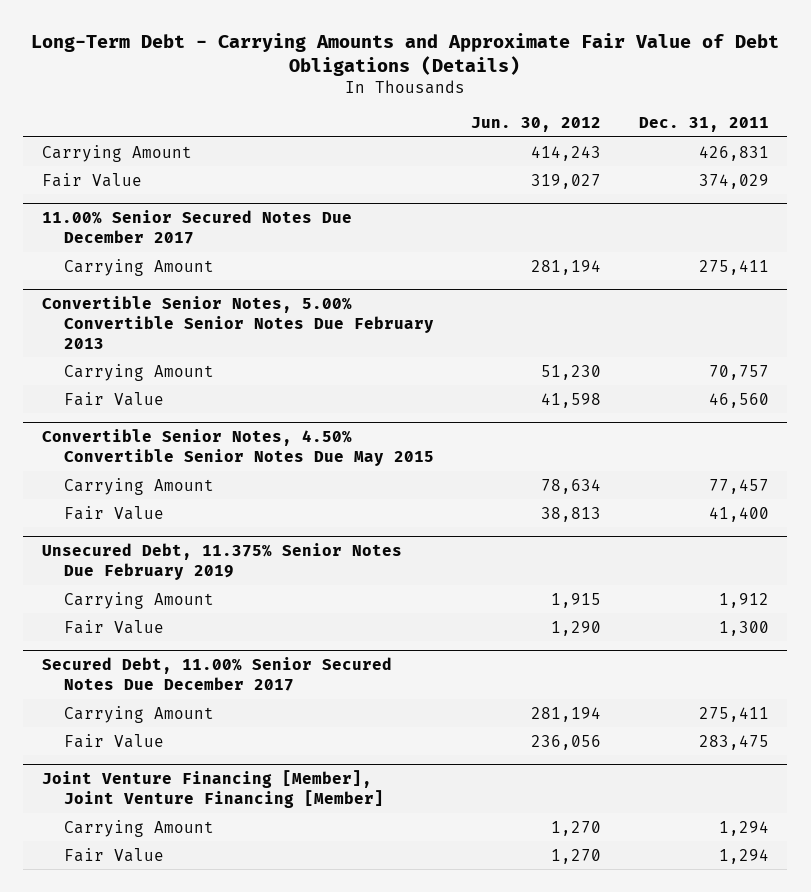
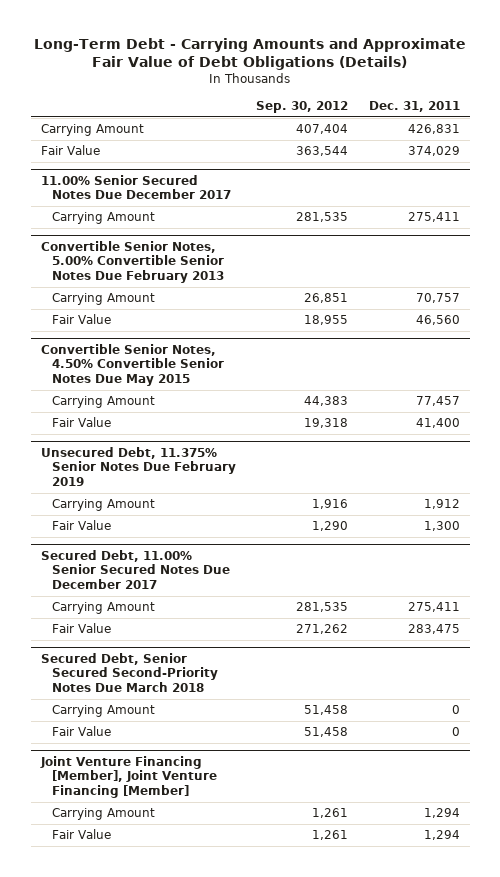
[471,116,602,132] Jun. 30, 2012 -> none
none -> [256,100,349,113] Sep. 30, 2012
none -> [40,652,219,693] Secured Debt, Senior Secured Second-Priority Notes Due March 2018
none -> [52,705,156,718] Carrying Amount
none -> [52,726,112,737] Fair Value

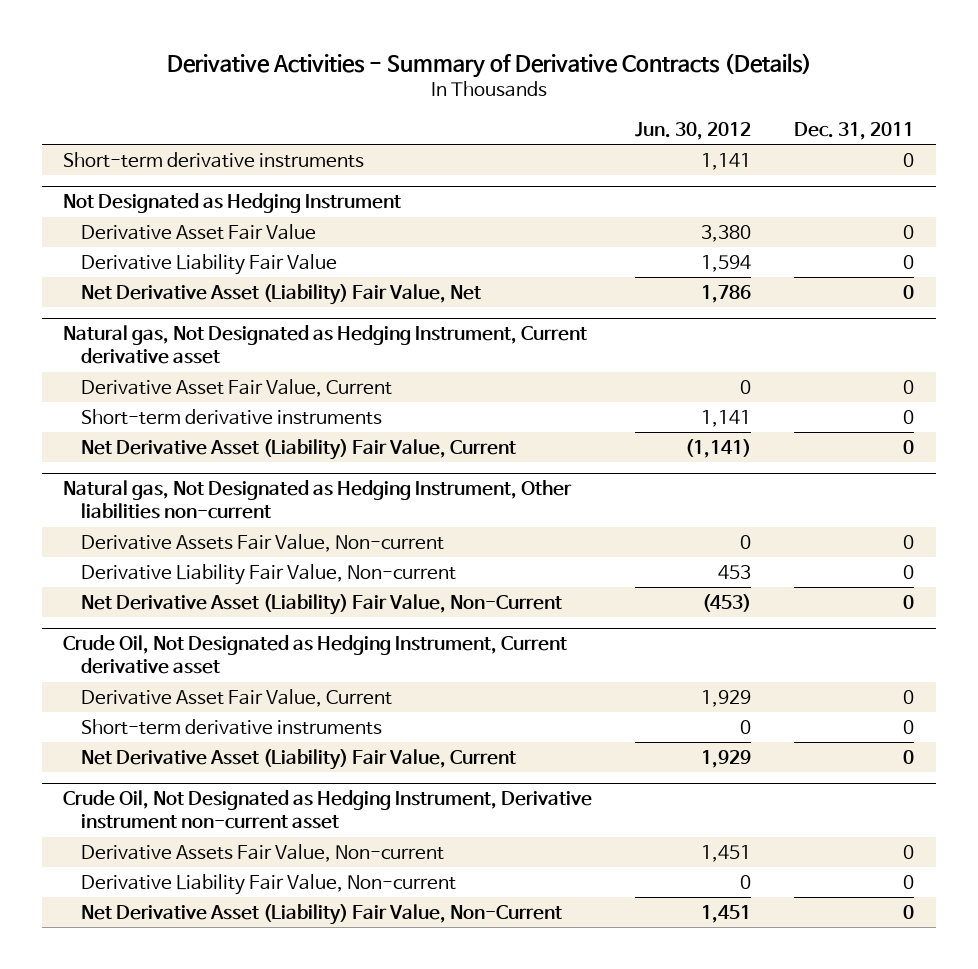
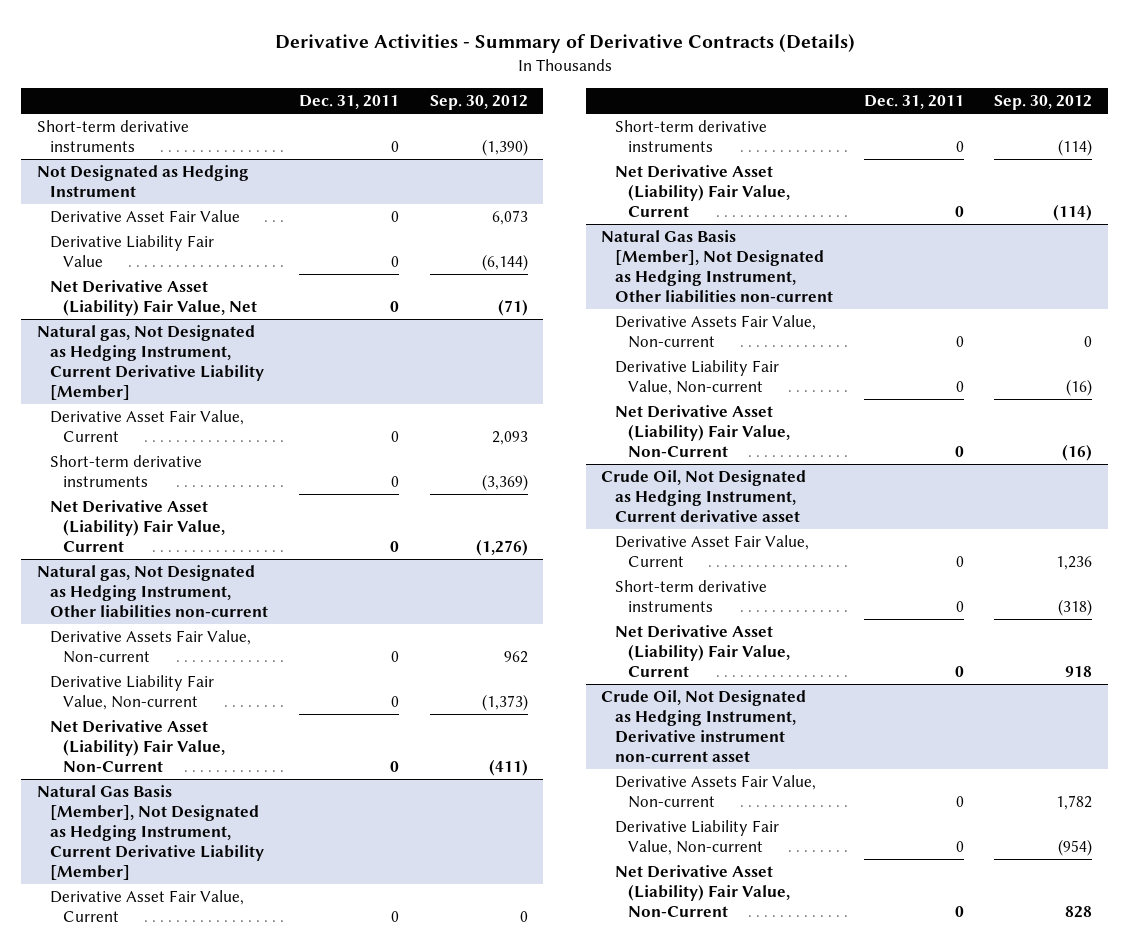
[635,121,752,140] Jun. 30, 2012 -> none
none -> [429,95,528,111] Sep. 30, 2012
[63,325,588,365] Natural gas, Not Designated as Hedging Instrument, Current derivative asset -> [36,325,265,401] Natural gas, Not Designated as Hedging Instrument, Current Derivative Liability [Member]
none -> [36,785,265,881] Natural Gas Basis [Member], Not Designated as Hedging Instrument, Current Derivative Liability [Member]
none -> [50,890,245,923] Derivative Asset Fair Value, Current
none -> [614,120,767,153] Short-term derivative instruments
none -> [614,165,790,218] Net Derivative Asset (Liability) Fair Value, Current
none -> [601,230,833,304] Natural Gas Basis [Member], Not Designated as Hedging Instrument, Other liabilities non-current
none -> [614,315,816,349] Derivative Assets Fair Value, Non-current
none -> [614,360,779,396] Derivative Liability Fair Value, Non-current
none -> [614,405,790,458] Net Derivative Asset (Liability) Fair Value, Non-Current

